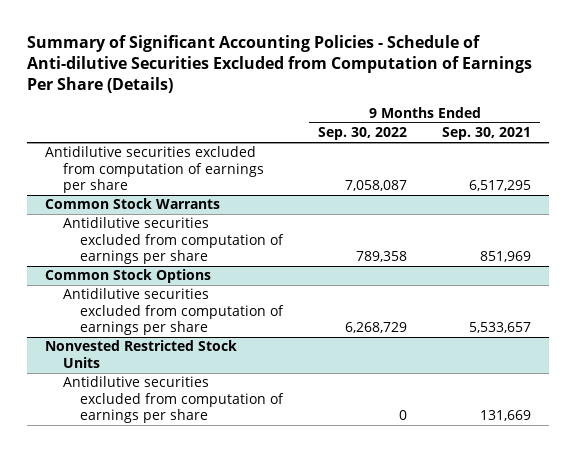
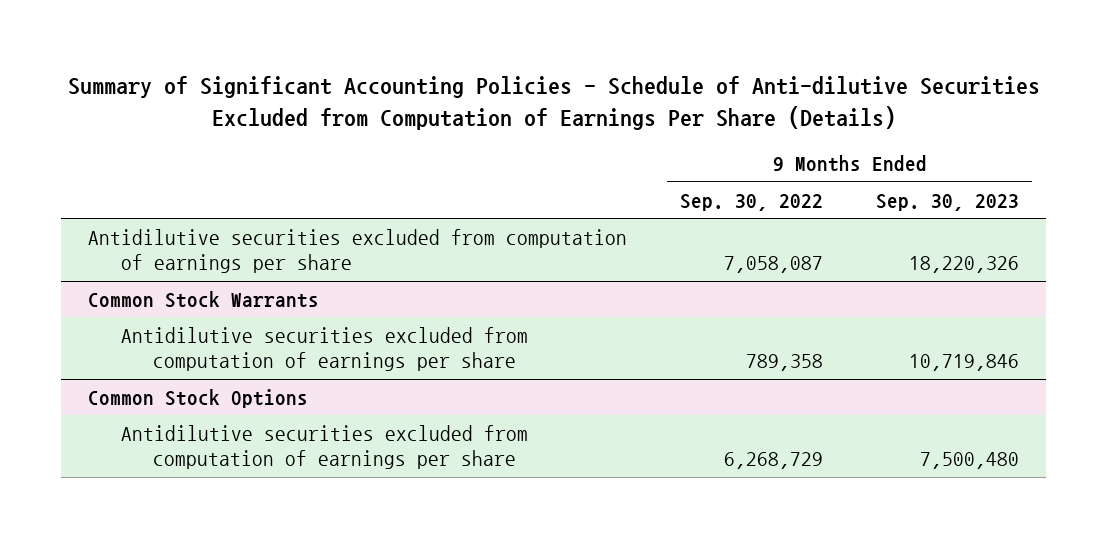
[442,127,532,141] Sep. 30, 2021 -> none
none -> [876,193,1020,211] Sep. 30, 2023
[44,340,237,368] Nonvested Restricted Stock Units -> none
[62,376,285,423] Antidilutive securities excluded from computation of earnings per share -> none

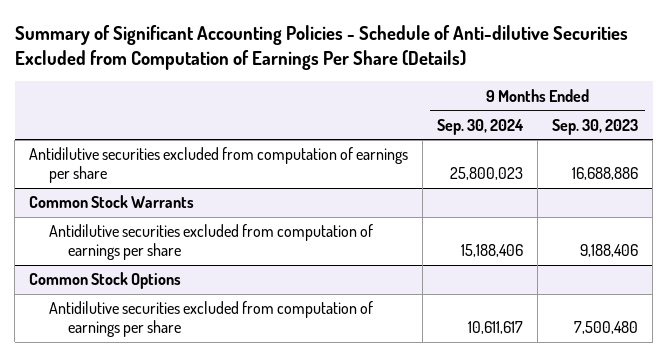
[680,193,824,211] Sep. 30, 2022 -> none
none -> [437,118,525,135] Sep. 30, 2024
[909,256,1020,274] 18,220,326 -> [572,167,639,181] 16,688,886
[909,354,1020,372] 10,719,846 -> [580,244,639,258] 9,188,406

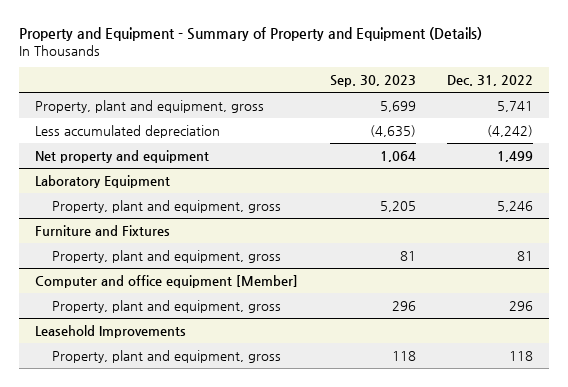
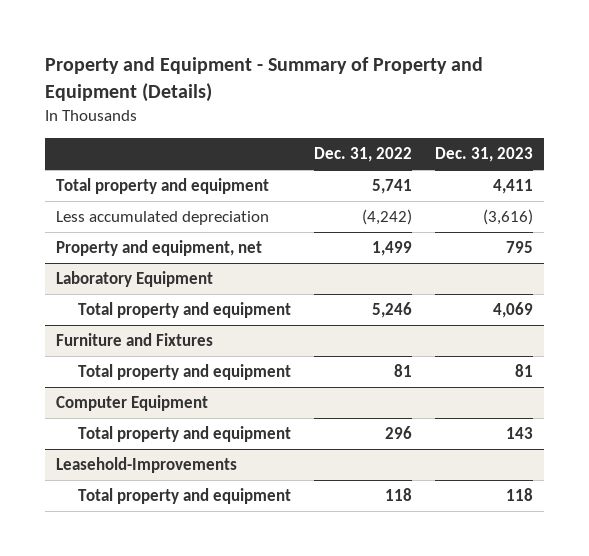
[329,75,416,88] Sep. 30, 2023 -> none
none -> [434,147,533,163] Dec. 31, 2023
[34,99,264,113] Property, plant and equipment, gross -> [56,178,270,195] Total property and equipment
[34,149,209,163] Net property and equipment -> [56,240,263,257] Property and equipment, net
[52,199,282,213] Property, plant and equipment, gross -> [78,302,292,319] Total property and equipment
[52,249,282,263] Property, plant and equipment, gross -> [78,364,292,381] Total property and equipment
[34,274,298,288] Computer and office equipment [Member] -> [56,395,209,412] Computer Equipment
[52,299,282,313] Property, plant and equipment, gross -> [78,426,292,443] Total property and equipment
[34,324,186,338] Leasehold Improvements -> [56,457,238,474] Leasehold-Improvements
[52,349,282,363] Property, plant and equipment, gross -> [78,488,292,505] Total property and equipment

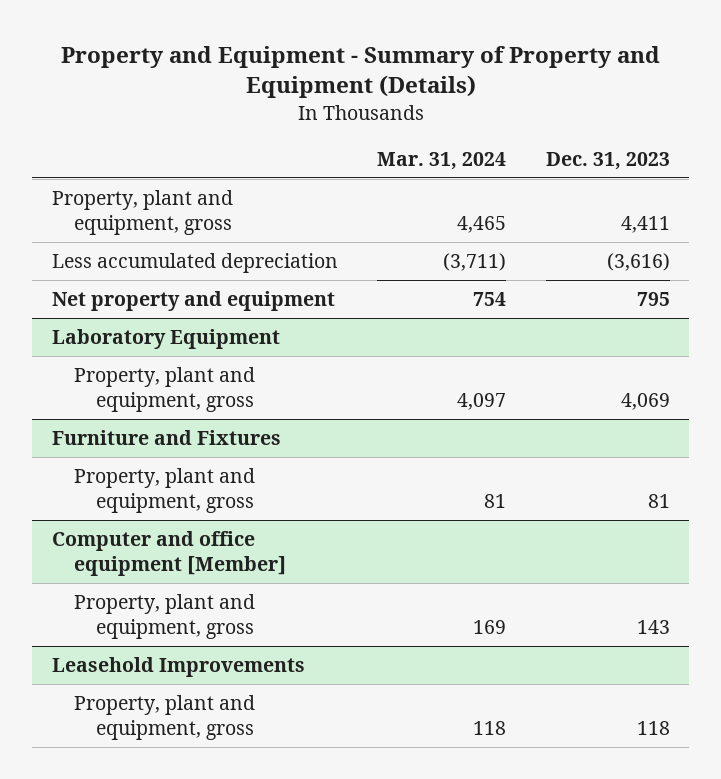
[314,147,413,163] Dec. 31, 2022 -> none
none -> [377,151,507,170] Mar. 31, 2024
[56,178,270,195] Total property and equipment -> [51,190,233,235] Property, plant and equipment, gross
[56,240,263,257] Property and equipment, net -> [51,291,335,312] Net property and equipment
[78,302,292,319] Total property and equipment -> [73,367,255,412] Property, plant and equipment, gross
[78,364,292,381] Total property and equipment -> [73,468,255,513] Property, plant and equipment, gross
[56,395,209,412] Computer Equipment -> [51,531,286,576] Computer and office equipment [Member]
[78,426,292,443] Total property and equipment -> [73,594,255,639] Property, plant and equipment, gross
[56,457,238,474] Leasehold-Improvements -> [51,657,305,678] Leasehold Improvements
[78,488,292,505] Total property and equipment -> [73,695,255,740] Property, plant and equipment, gross

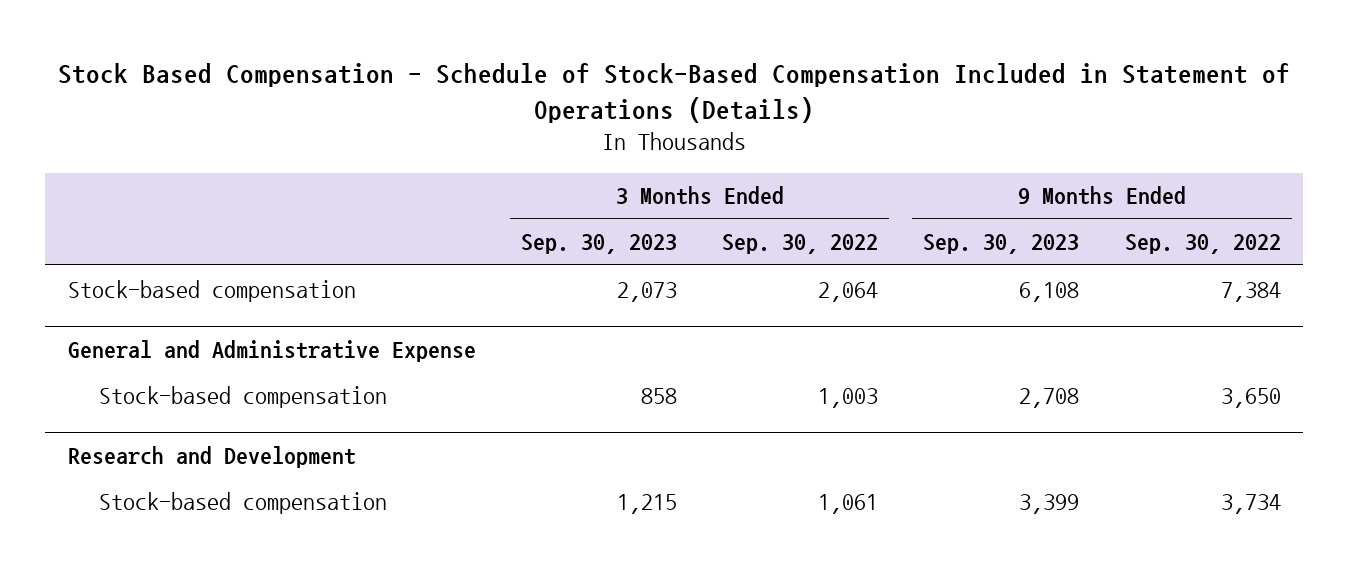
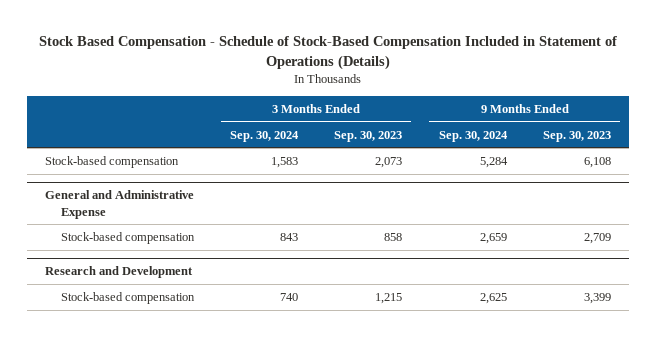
[722,234,879,255] Sep. 30, 2022 -> none
[1124,234,1281,255] Sep. 30, 2022 -> none
none -> [230,130,300,142] Sep. 30, 2024
none -> [438,130,508,142] Sep. 30, 2024
[1019,387,1080,408] 2,708 -> [583,232,611,244] 2,709

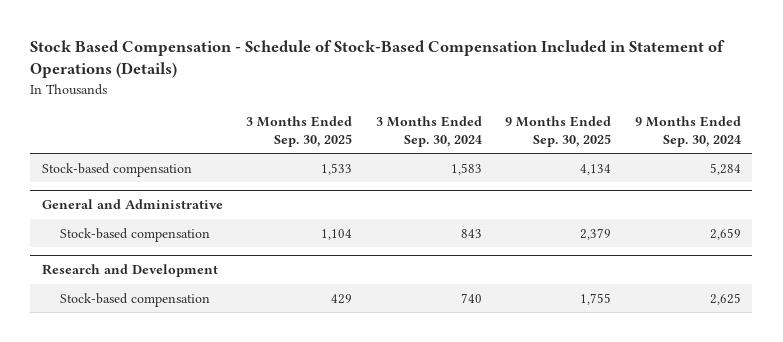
[334,130,403,142] Sep. 30, 2023 -> none
[542,130,611,142] Sep. 30, 2023 -> none
none -> [246,116,353,147] 3 Months Ended Sep. 30, 2025
none -> [505,116,612,147] 9 Months Ended Sep. 30, 2025
[44,190,194,219] General and Administrative Expense -> [41,199,223,210] General and Administrative

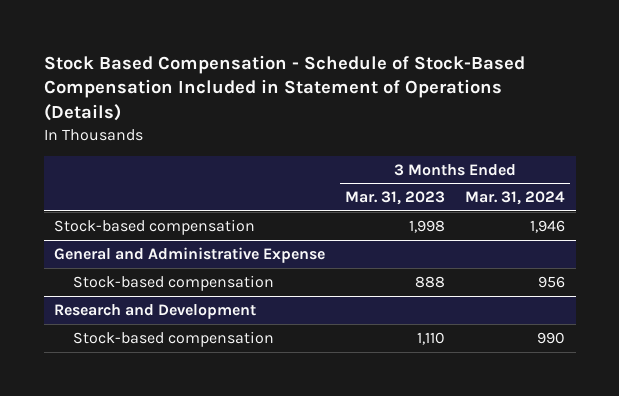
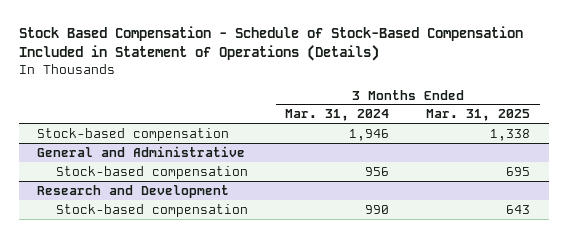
[345,191,446,206] Mar. 31, 2023 -> none
none -> [426,109,531,122] Mar. 31, 2025
[53,246,325,263] General and Administrative Expense -> [37,145,246,157] General and Administrative

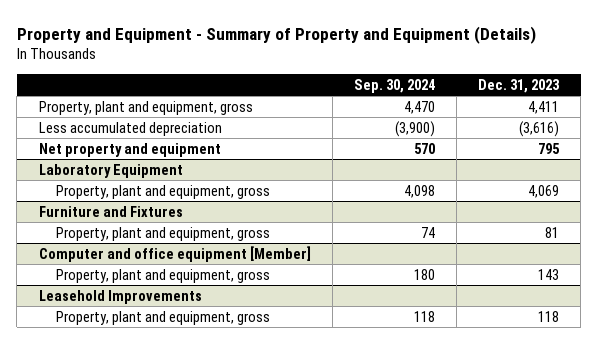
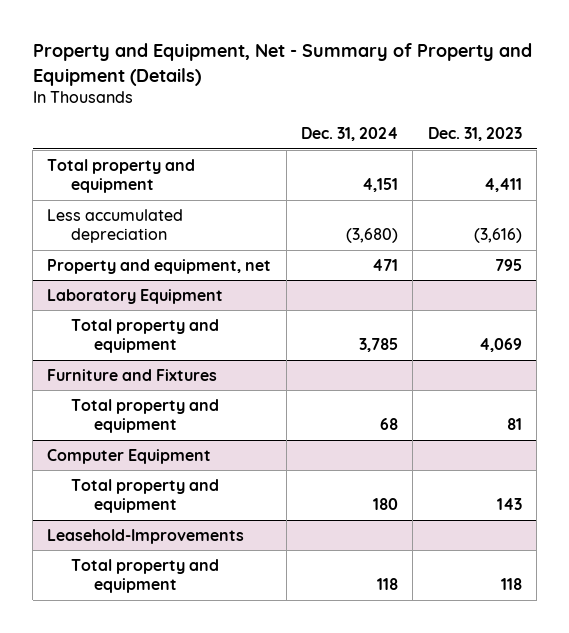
[16,25,536,44] Property and Equipment - Summary of Property and Equipment (Details) -> [32,43,532,86] Property and Equipment, Net - Summary of Property and Equipment (Details)
[353,78,435,93] Sep. 30, 2024 -> none
none -> [301,127,399,142] Dec. 31, 2024
[38,100,253,115] Property, plant and equipment, gross -> [47,158,196,194] Total property and equipment
[38,142,221,157] Net property and equipment -> [47,258,272,274] Property and equipment, net
[56,184,271,199] Property, plant and equipment, gross -> [70,318,219,354] Total property and equipment
[56,226,271,241] Property, plant and equipment, gross -> [70,398,219,434] Total property and equipment
[38,245,311,262] Computer and office equipment [Member] -> [47,448,212,464] Computer Equipment
[56,268,271,283] Property, plant and equipment, gross -> [70,478,219,514] Total property and equipment
[38,289,202,304] Leasehold Improvements -> [47,528,245,544] Leasehold-Improvements
[56,310,271,325] Property, plant and equipment, gross -> [70,558,219,594] Total property and equipment

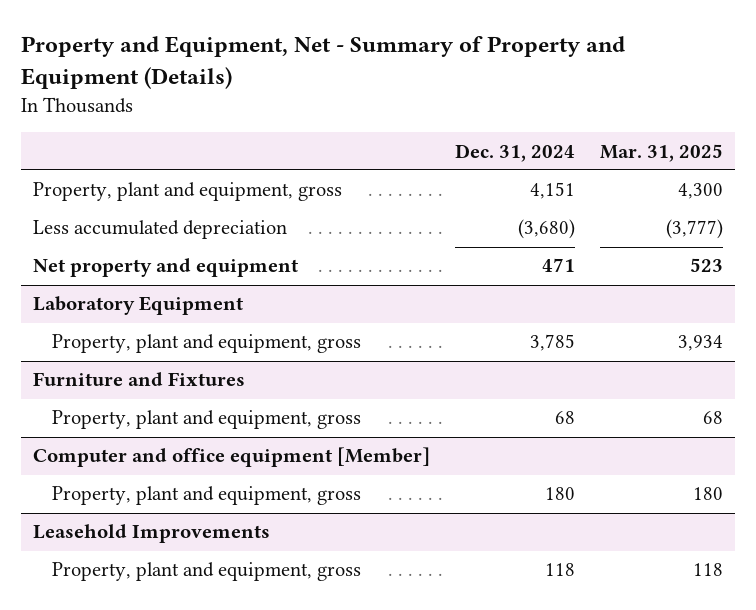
[427,127,522,142] Dec. 31, 2023 -> none
none -> [599,143,723,162] Mar. 31, 2025
[47,158,196,194] Total property and equipment -> [33,182,343,202] Property, plant and equipment, gross
[47,258,272,274] Property and equipment, net -> [33,258,299,278] Net property and equipment
[70,318,219,354] Total property and equipment -> [51,334,361,354] Property, plant and equipment, gross
[70,398,219,434] Total property and equipment -> [51,410,361,430] Property, plant and equipment, gross
[47,448,212,464] Computer Equipment -> [33,447,431,468] Computer and office equipment [Member]
[70,478,219,514] Total property and equipment -> [51,486,361,506] Property, plant and equipment, gross
[47,528,245,544] Leasehold-Improvements -> [33,524,271,544] Leasehold Improvements
[70,558,219,594] Total property and equipment -> [51,562,361,582] Property, plant and equipment, gross

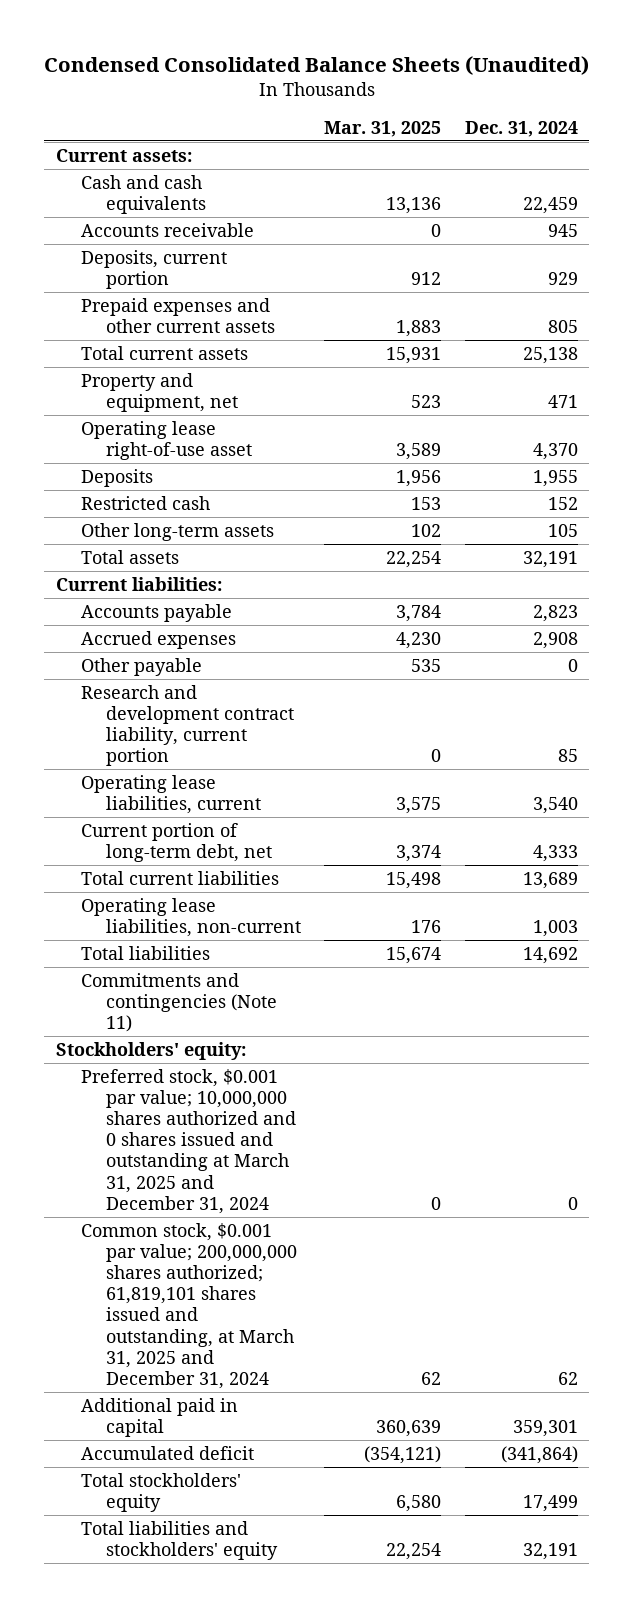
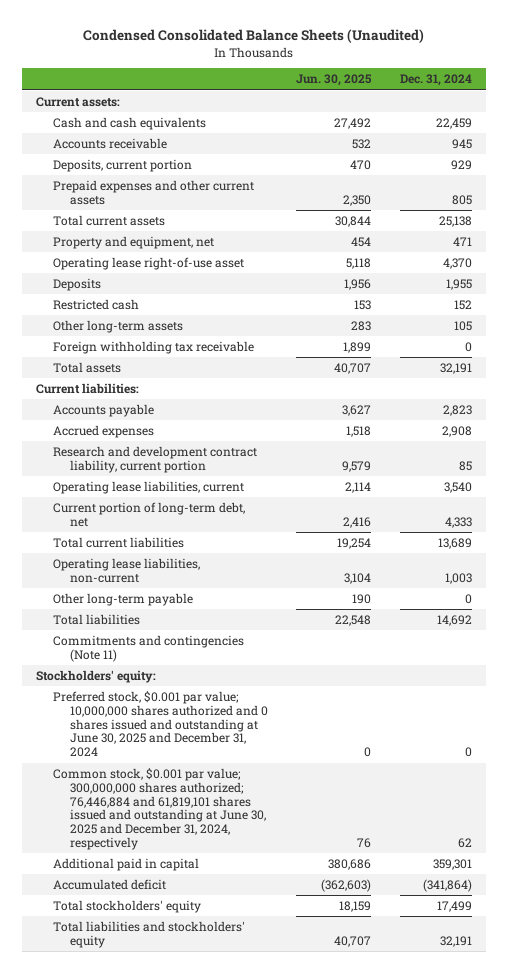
[324,120,442,137] Mar. 31, 2025 -> none
none -> [296,74,373,87] Jun. 30, 2025
none -> [52,340,254,354] Foreign withholding tax receivable
[80,657,202,676] Other payable -> none
none -> [52,592,193,606] Other long-term payable
[80,1068,297,1214] Preferred stock, $0.001 par value; 10,000,000 shares authorized and 0 shares issued and outstanding at March 31, 2025 and December 31, 2024 -> [52,690,268,758] Preferred stock, $0.001 par value; 10,000,000 shares authorized and 0 shares issued and outstanding at June 30, 2025 and December 31, 2024
[80,1222,298,1389] Common stock, $0.001 par value; 200,000,000 shares authorized; 61,819,101 shares issued and outstanding, at March 31, 2025 and December 31, 2024 -> [52,767,266,850] Common stock, $0.001 par value; 300,000,000 shares authorized; 76,446,884 and 61,819,101 shares issued and outstanding at June 30, 2025 and December 31, 2024, respectively

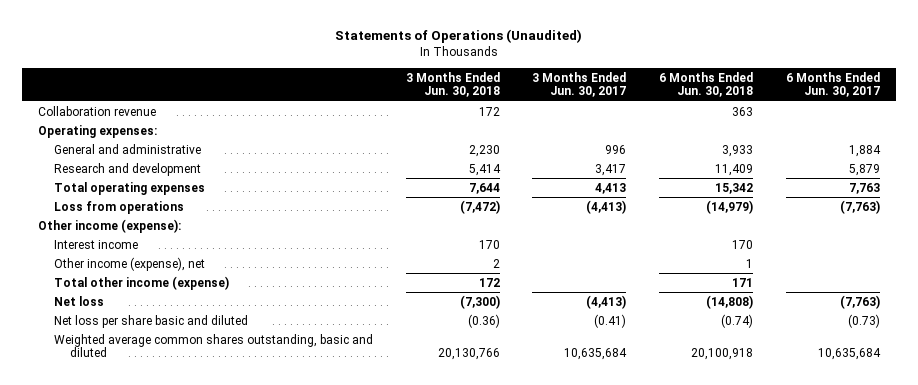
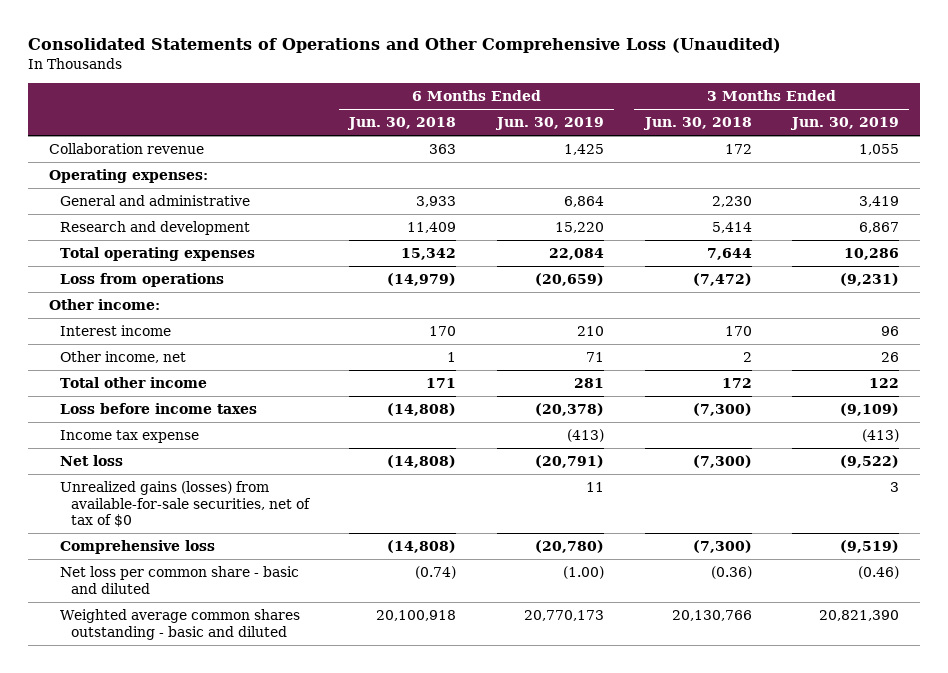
[334,29,582,44] Statements of Operations (Unaudited) -> [28,37,782,53] Consolidated Statements of Operations and Other Comprehensive Loss (Unaudited)
[532,71,627,98] 3 Months Ended Jun. 30, 2017 -> none
[785,71,880,98] 6 Months Ended Jun. 30, 2017 -> none
none -> [494,117,604,131] Jun. 30, 2019
none -> [790,117,900,131] Jun. 30, 2019
[38,218,182,233] Other income (expense): -> [48,299,160,311] Other income:
[53,256,205,271] Other income (expense), net -> [59,351,186,364] Other income, net
[53,275,229,290] Total other income (expense) -> [59,377,207,389] Total other income
none -> [59,403,257,415] Loss before income taxes
none -> [59,430,199,444] Income tax expense
none -> [59,481,311,527] Unrealized gains (losses) from available-for-sale securities, net of tax of $0
none -> [59,540,215,555] Comprehensive loss
[53,314,248,328] Net loss per share basic and diluted -> [59,566,299,594] Net loss per common share - basic and diluted
[53,333,373,358] Weighted average common shares outstanding, basic and diluted -> [59,609,300,640] Weighted average common shares outstanding - basic and diluted

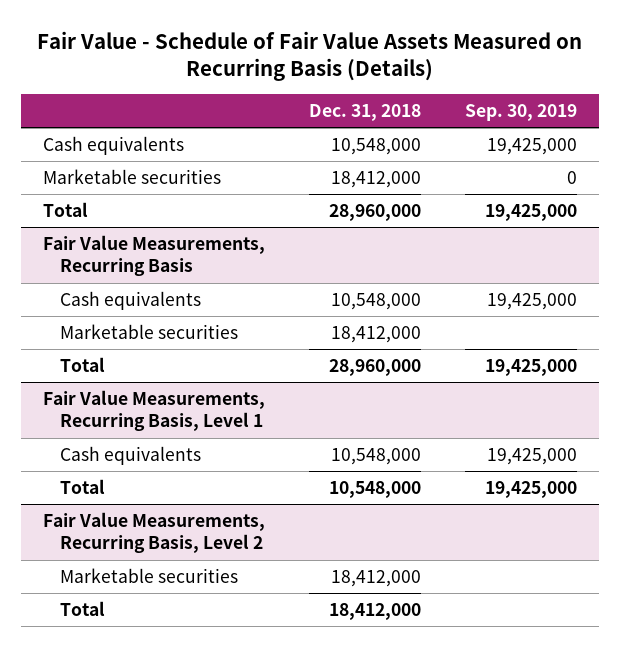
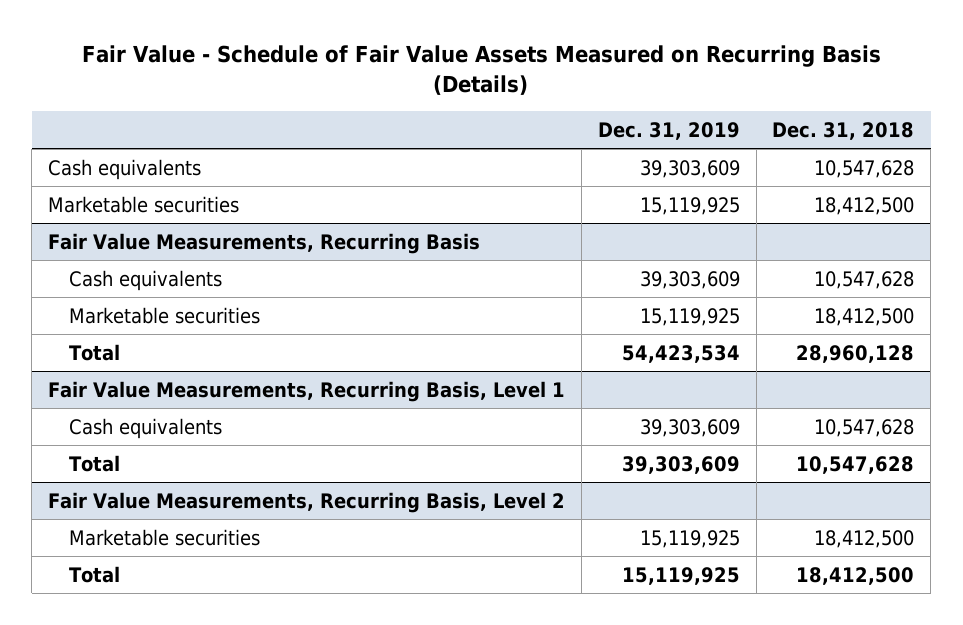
[465,104,578,122] Sep. 30, 2019 -> none
none -> [597,121,740,140] Dec. 31, 2019
[43,202,89,218] Total -> none
[331,138,422,156] 10,548,000 -> [814,159,915,178] 10,547,628
[331,171,422,189] 18,412,000 -> [814,196,915,215] 18,412,500
[331,293,422,311] 10,548,000 -> [814,270,915,289] 10,547,628
[331,326,422,344] 18,412,000 -> [814,307,915,326] 18,412,500
[329,359,422,377] 28,960,000 -> [796,344,915,363] 28,960,128
[331,448,422,466] 10,548,000 -> [814,418,915,437] 10,547,628
[329,481,422,499] 10,548,000 -> [796,455,915,474] 10,547,628
[331,570,422,588] 18,412,000 -> [814,529,915,548] 18,412,500
[329,603,422,621] 18,412,000 -> [796,566,915,585] 18,412,500

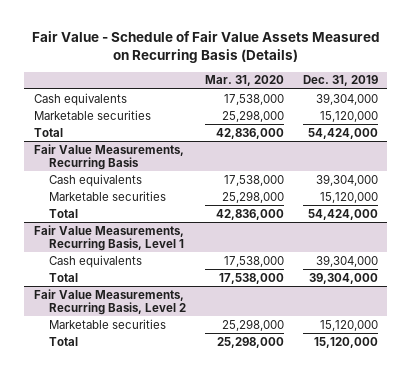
[772,121,915,140] Dec. 31, 2018 -> none
none -> [204,75,284,87] Mar. 31, 2020
[639,159,740,178] 39,303,609 -> [315,92,378,105] 39,304,000
[639,196,740,215] 15,119,925 -> [319,110,378,122] 15,120,000
none -> [33,127,63,137] Total
[639,270,740,289] 39,303,609 -> [315,173,378,186] 39,304,000
[639,307,740,326] 15,119,925 -> [319,191,378,203] 15,120,000
[621,344,740,363] 54,423,534 -> [307,208,378,220] 54,424,000
[639,418,740,437] 39,303,609 -> [315,254,378,267] 39,304,000
[621,455,740,474] 39,303,609 -> [308,272,378,284] 39,304,000
[639,529,740,548] 15,119,925 -> [319,319,378,331] 15,120,000
[621,566,740,585] 15,119,925 -> [313,336,378,348] 15,120,000

